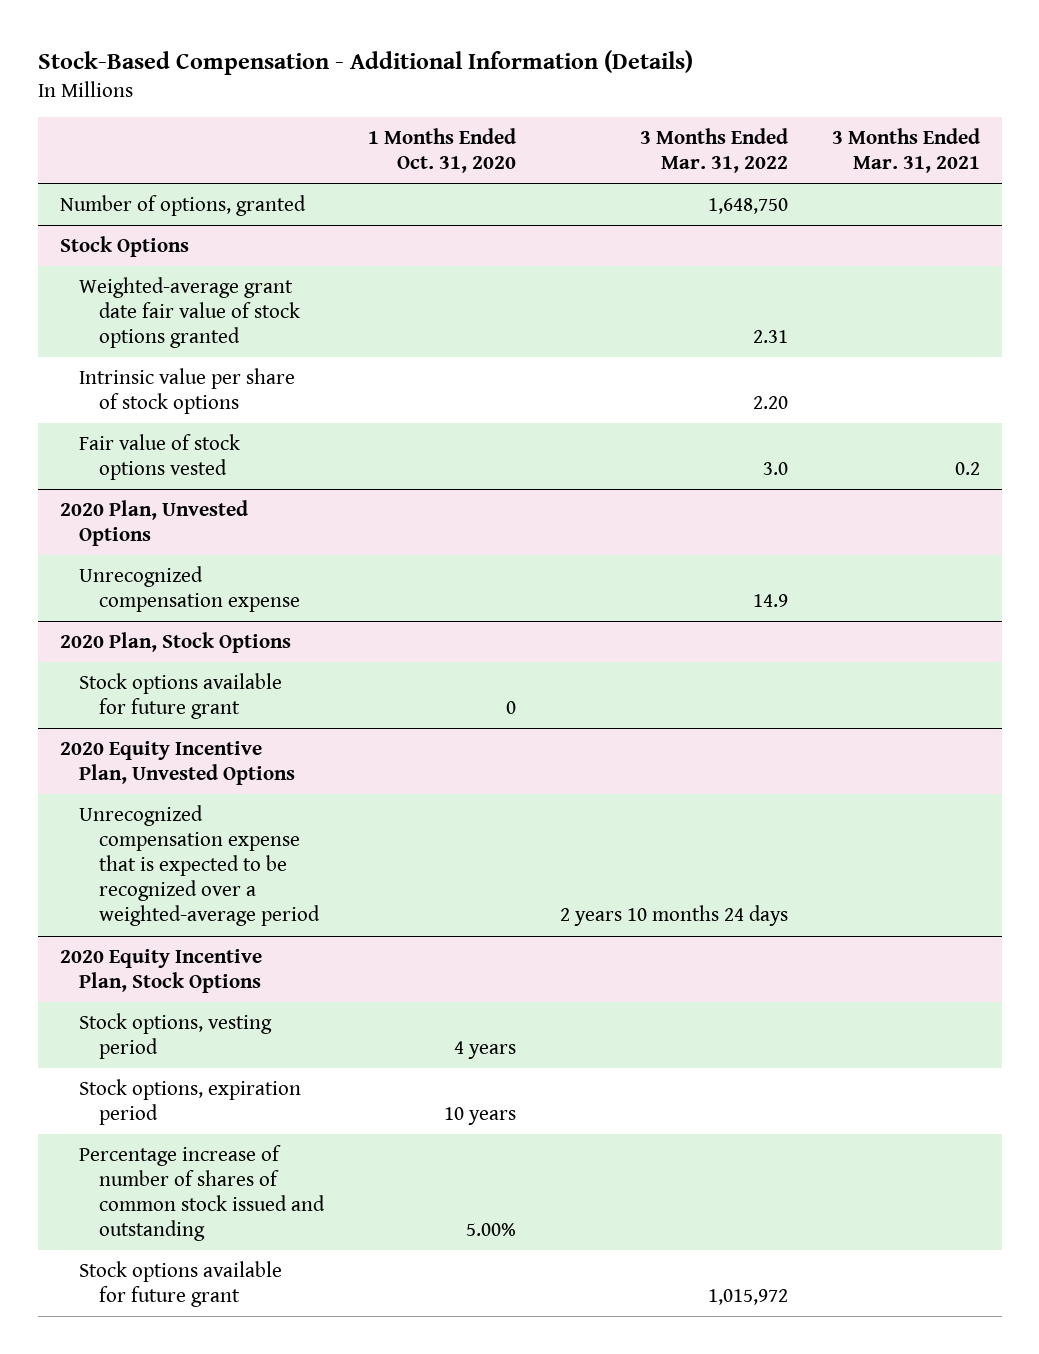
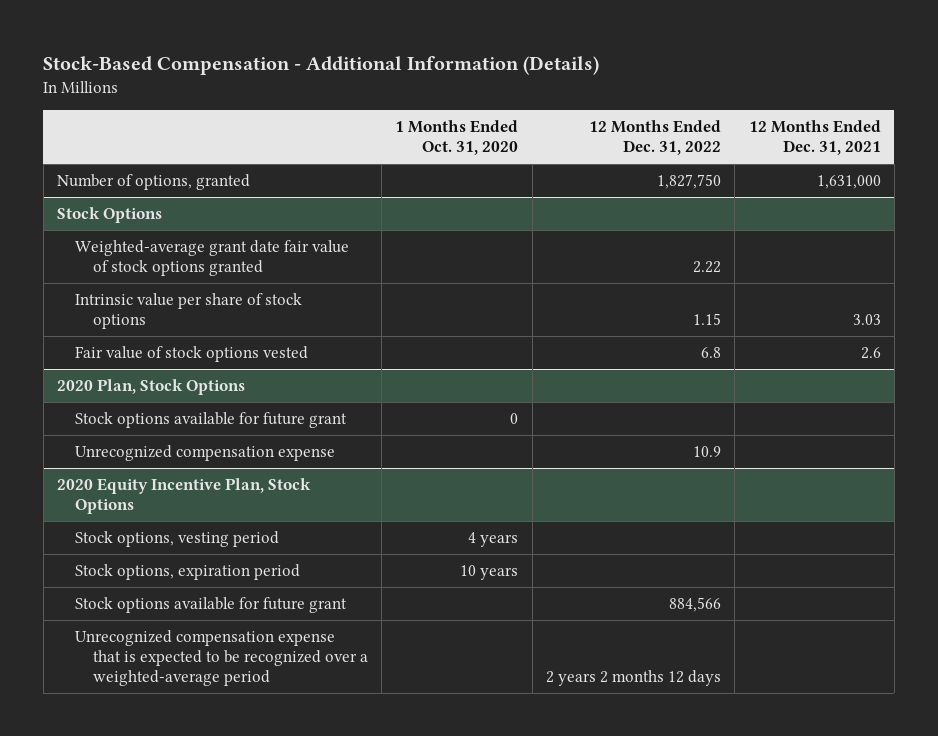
[639,127,788,174] 3 Months Ended Mar. 31, 2022 -> none
[831,127,980,174] 3 Months Ended Mar. 31, 2021 -> none
none -> [588,120,721,156] 12 Months Ended Dec. 31, 2022
none -> [748,120,881,156] 12 Months Ended Dec. 31, 2021
[59,499,248,547] 2020 Plan, Unvested Options -> none
[79,565,300,613] Unrecognized compensation expense -> none
[59,740,296,786] 2020 Equity Incentive Plan, Unvested Options -> none
[79,804,320,927] Unrecognized compensation expense that is expected to be recognized over a weighted-average period -> none
none -> [74,445,335,462] Unrecognized compensation expense
[79,1144,325,1242] Percentage increase of number of shares of common stock issued and outstanding -> none
none -> [74,630,368,686] Unrecognized compensation expense that is expected to be recognized over a weighted-average period

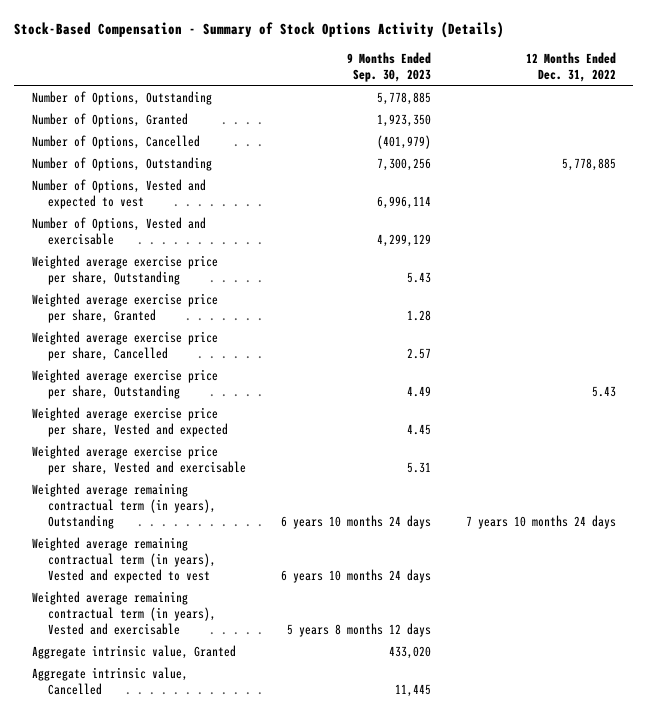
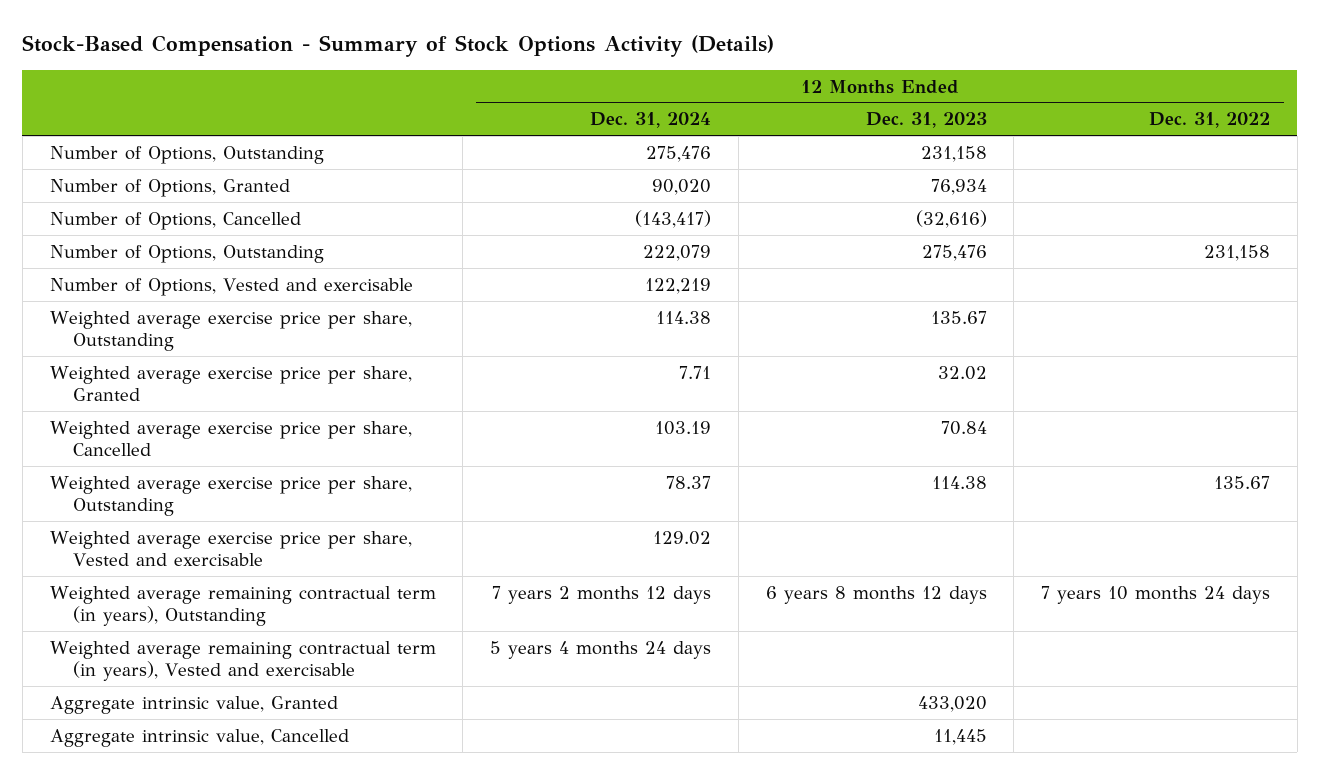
[346,51,431,82] 9 Months Ended Sep. 30, 2023 -> none
none -> [590,112,712,129] Dec. 31, 2024
none -> [865,112,987,129] Dec. 31, 2023
[31,178,206,209] Number of Options, Vested and expected to vest -> none
[561,157,616,171] 5,778,885 -> [1204,244,1271,261] 231,158
[31,406,228,437] Weighted average exercise price per share, Vested and expected -> none
[591,385,616,397] 5.43 -> [1214,475,1271,489] 135.67
[31,536,216,583] Weighted average remaining contractual term (in years), Vested and expected to vest -> none

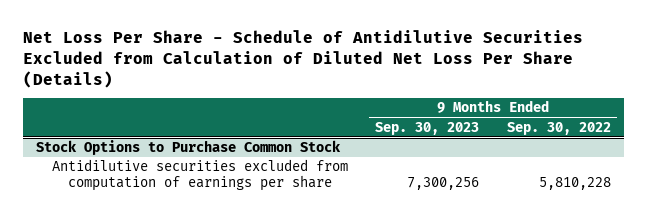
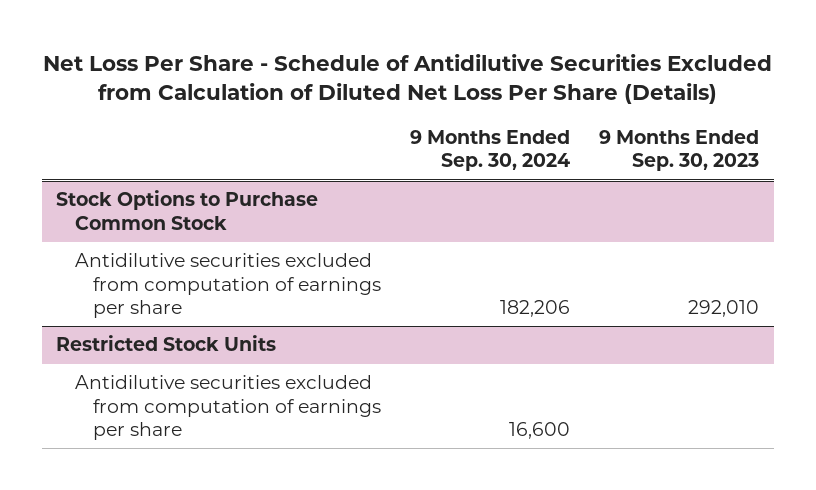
[506,121,611,135] Sep. 30, 2022 -> none
none -> [410,130,571,172] 9 Months Ended Sep. 30, 2024
[407,177,480,191] 7,300,256 -> [688,299,760,317] 292,010
none -> [56,335,277,352] Restricted Stock Units
none -> [74,375,382,440] Antidilutive securities excluded from computation of earnings per share

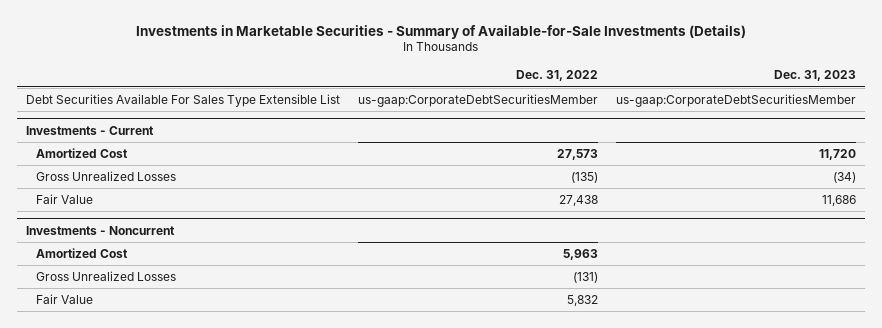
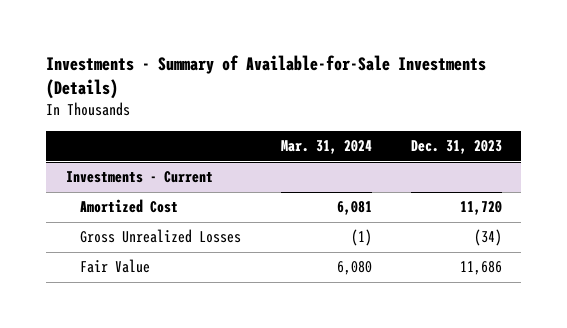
[135,24,746,39] Investments in Marketable Securities - Summary of Available-for-Sale Investments (Details) -> [45,55,486,100] Investments - Summary of Available-for-Sale Investments (Details)
[515,70,598,82] Dec. 31, 2022 -> none
none -> [280,140,372,155] Mar. 31, 2024
[26,93,341,107] Debt Securities Available For Sales Type Extensible List -> none
[26,225,176,235] Investments - Noncurrent -> none
[36,247,129,258] Amortized Cost -> none
[36,270,177,281] Gross Unrealized Losses -> none
[36,293,94,304] Fair Value -> none

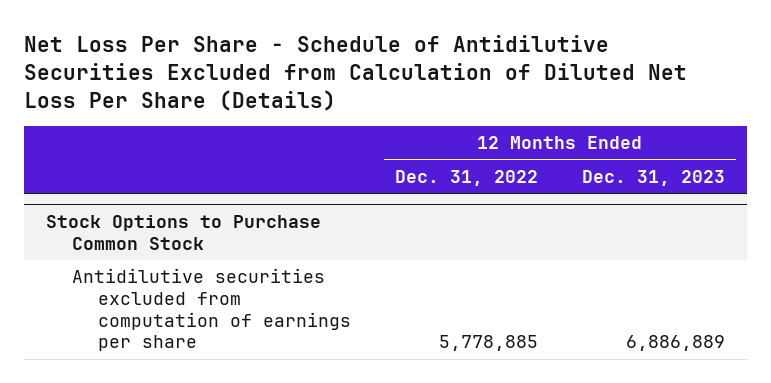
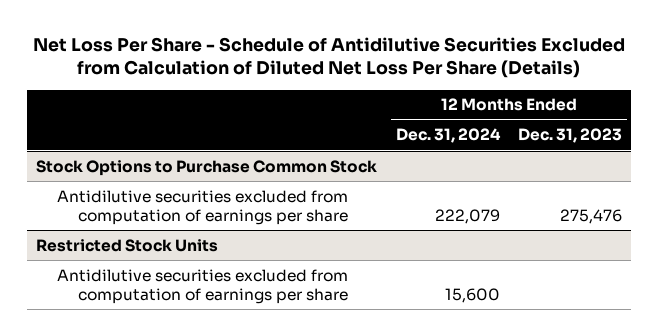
[394,170,538,187] Dec. 31, 2022 -> none
none -> [395,128,501,144] Dec. 31, 2024
[625,335,725,352] 6,886,889 -> [560,208,623,224] 275,476
none -> [36,238,219,252] Restricted Stock Units
none -> [56,268,348,304] Antidilutive securities excluded from computation of earnings per share

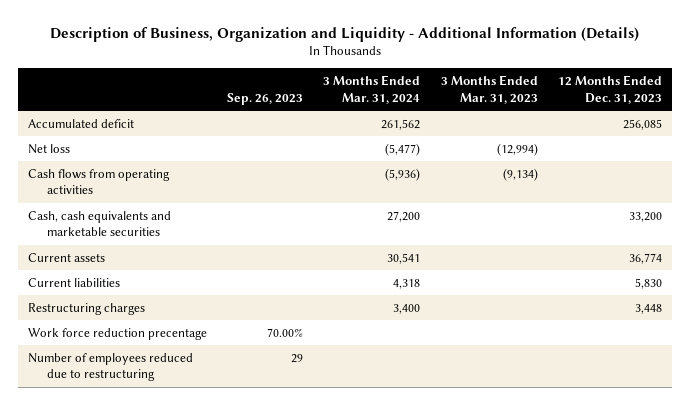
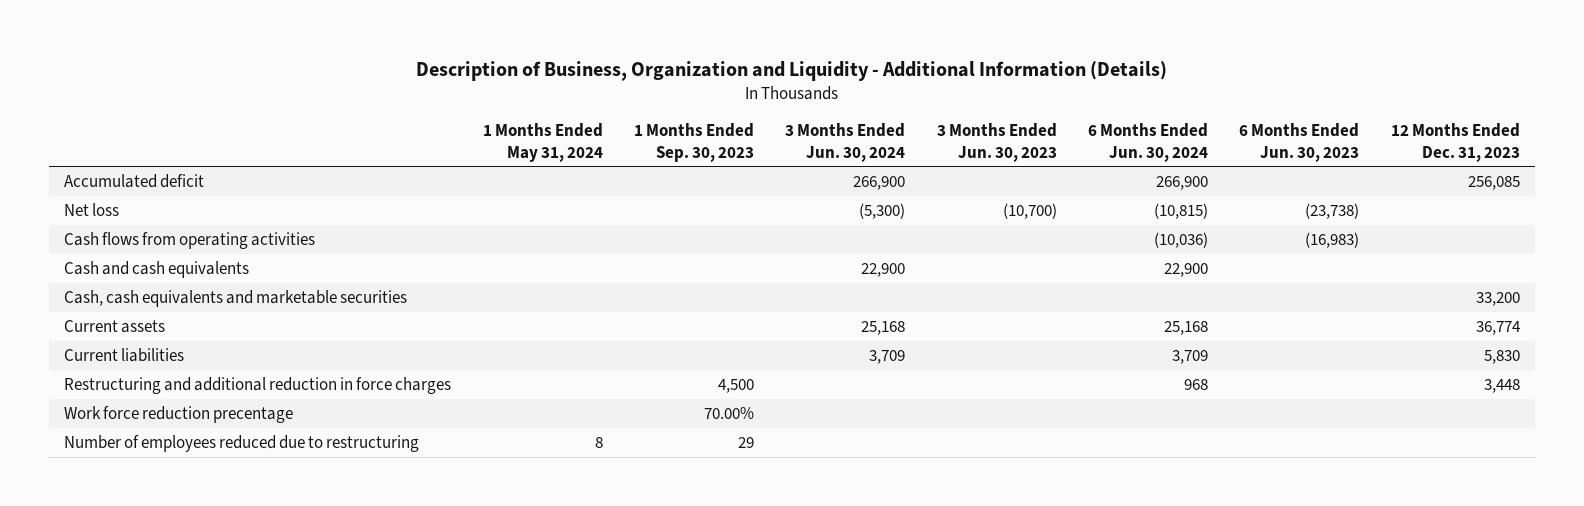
[227,92,304,105] Sep. 26, 2023 -> none
[323,75,421,104] 3 Months Ended Mar. 31, 2024 -> none
[440,75,538,104] 3 Months Ended Mar. 31, 2023 -> none
none -> [482,122,603,162] 1 Months Ended May 31, 2024
none -> [634,122,755,162] 1 Months Ended Sep. 30, 2023
none -> [785,122,906,162] 3 Months Ended Jun. 30, 2024
none -> [936,122,1057,162] 3 Months Ended Jun. 30, 2023
none -> [1087,122,1208,162] 6 Months Ended Jun. 30, 2024
none -> [1239,122,1360,162] 6 Months Ended Jun. 30, 2023
none -> [64,261,250,279] Cash and cash equivalents
[27,302,145,315] Restructuring charges -> [64,377,452,395] Restructuring and additional reduction in force charges

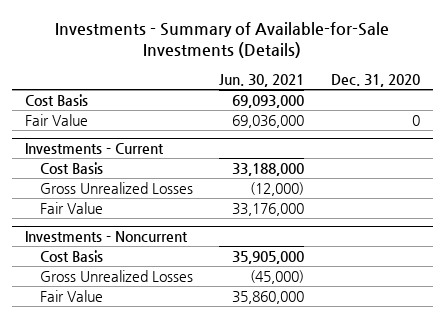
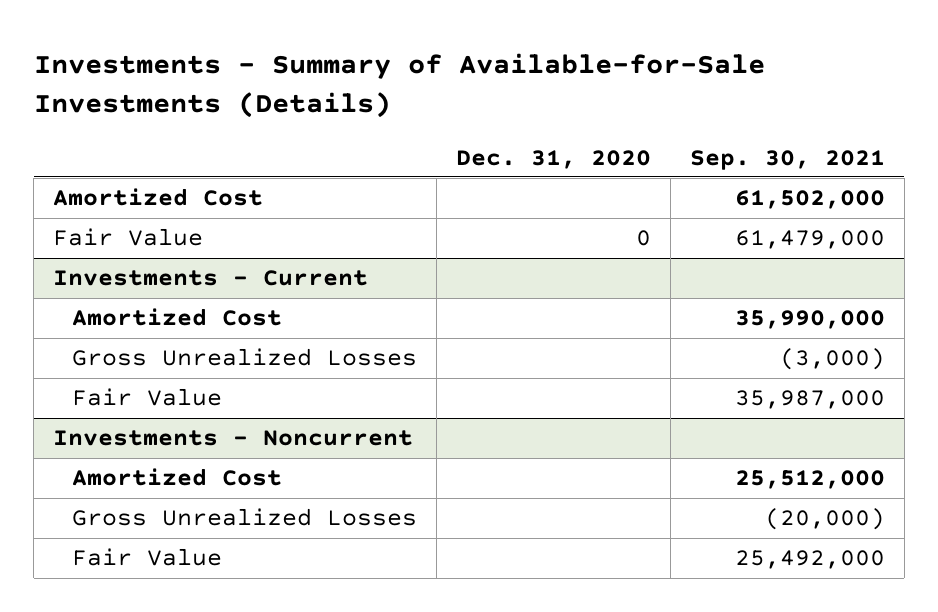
[219,74,305,88] Jun. 30, 2021 -> none
none -> [689,149,885,170] Sep. 30, 2021
[25,93,89,106] Cost Basis -> [53,188,264,207] Amortized Cost
[39,161,103,174] Cost Basis -> [71,308,282,327] Amortized Cost
[39,249,103,262] Cost Basis -> [71,468,282,487] Amortized Cost

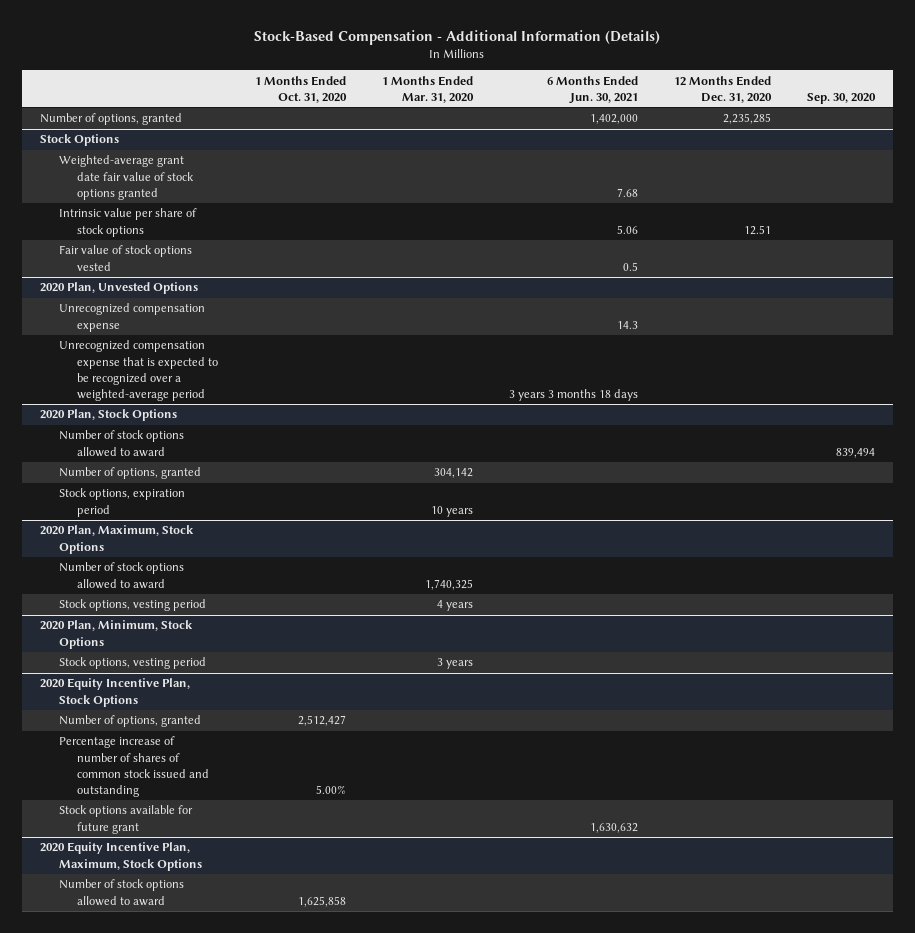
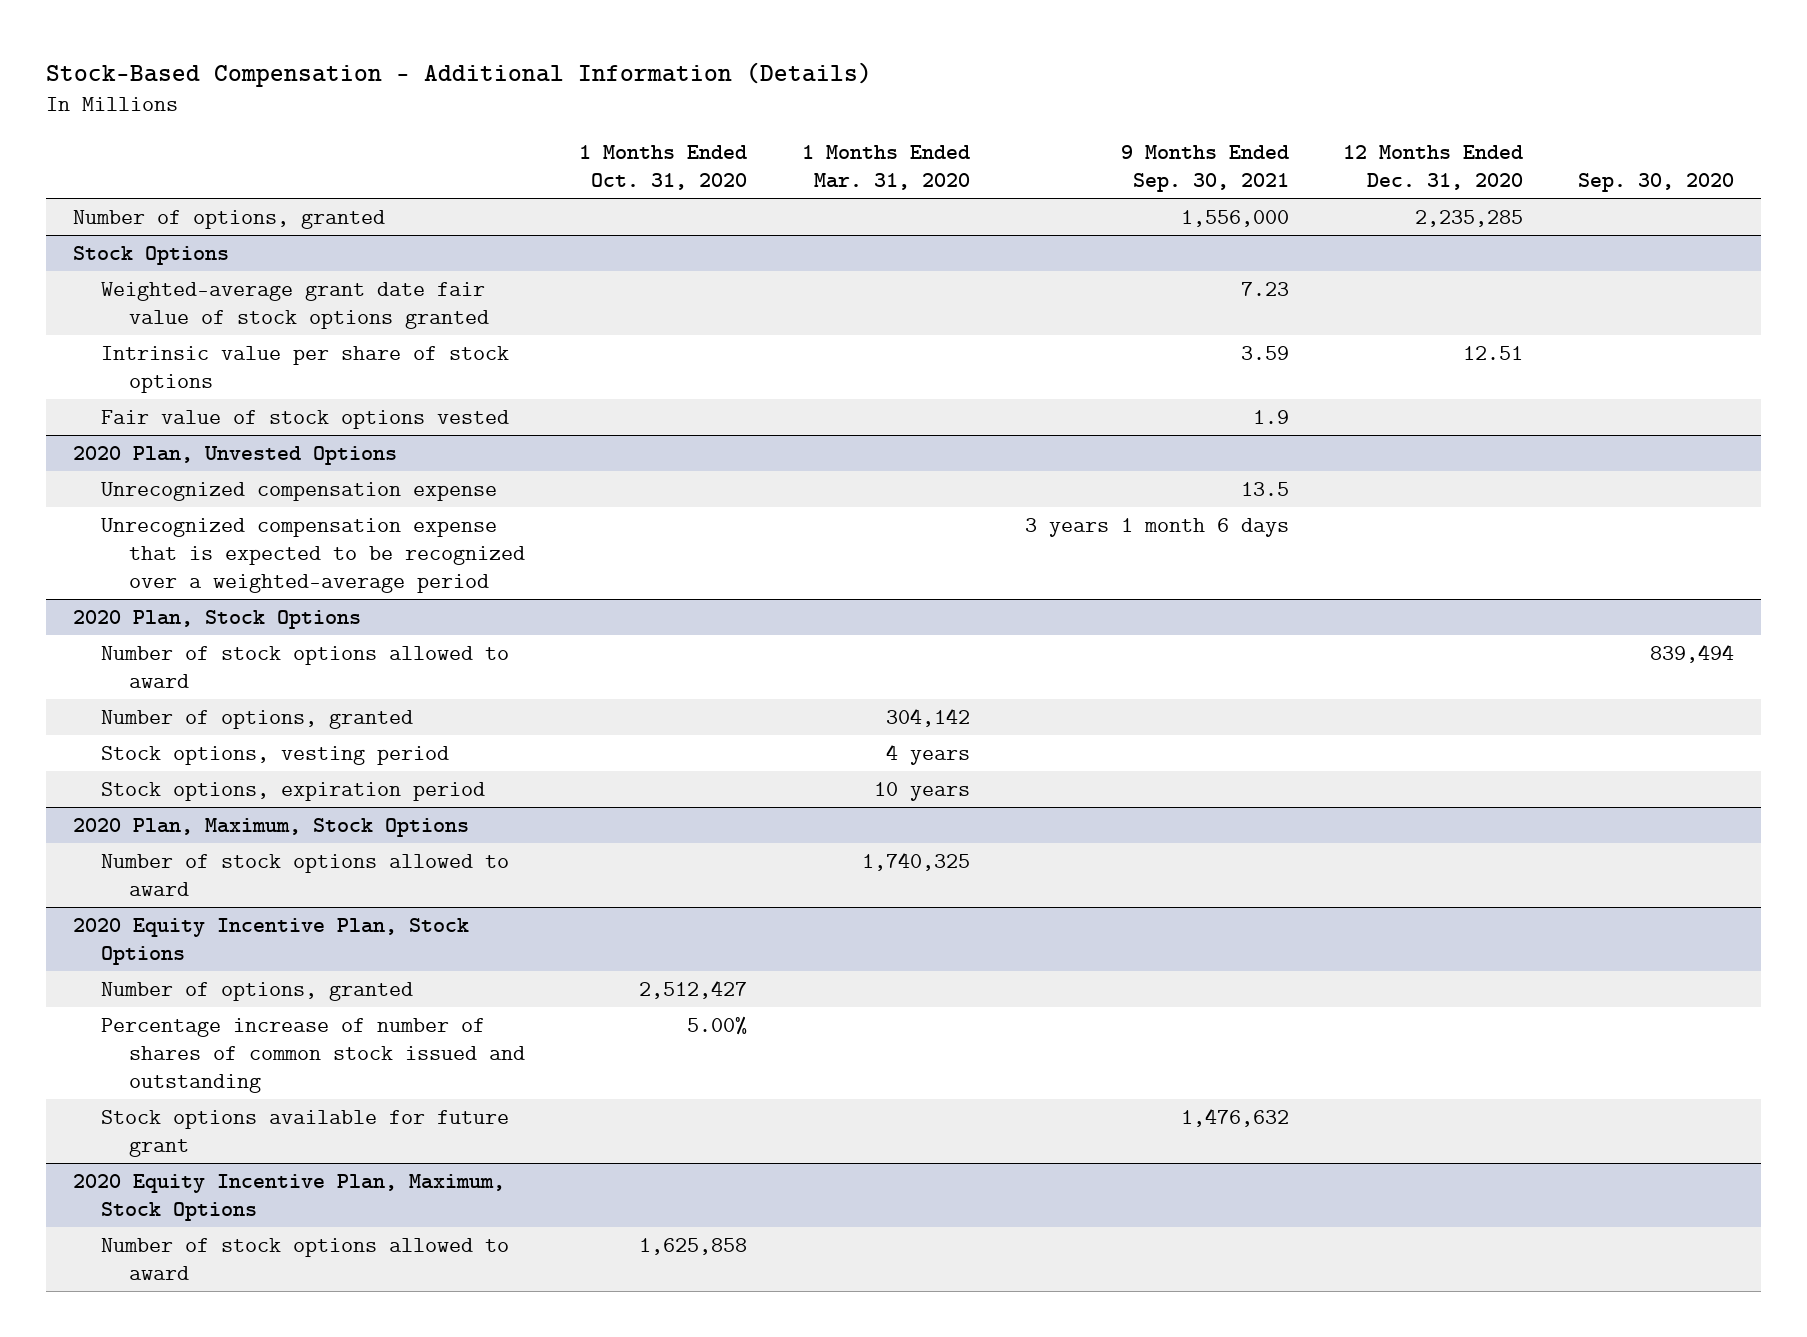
[546,75,638,104] 6 Months Ended Jun. 30, 2021 -> none
none -> [1120,144,1289,192] 9 Months Ended Sep. 30, 2021
none -> [100,745,449,765] Stock options, vesting period
[58,599,206,612] Stock options, vesting period -> none
[39,620,193,649] 2020 Plan, Minimum, Stock Options -> none
[58,657,206,670] Stock options, vesting period -> none

